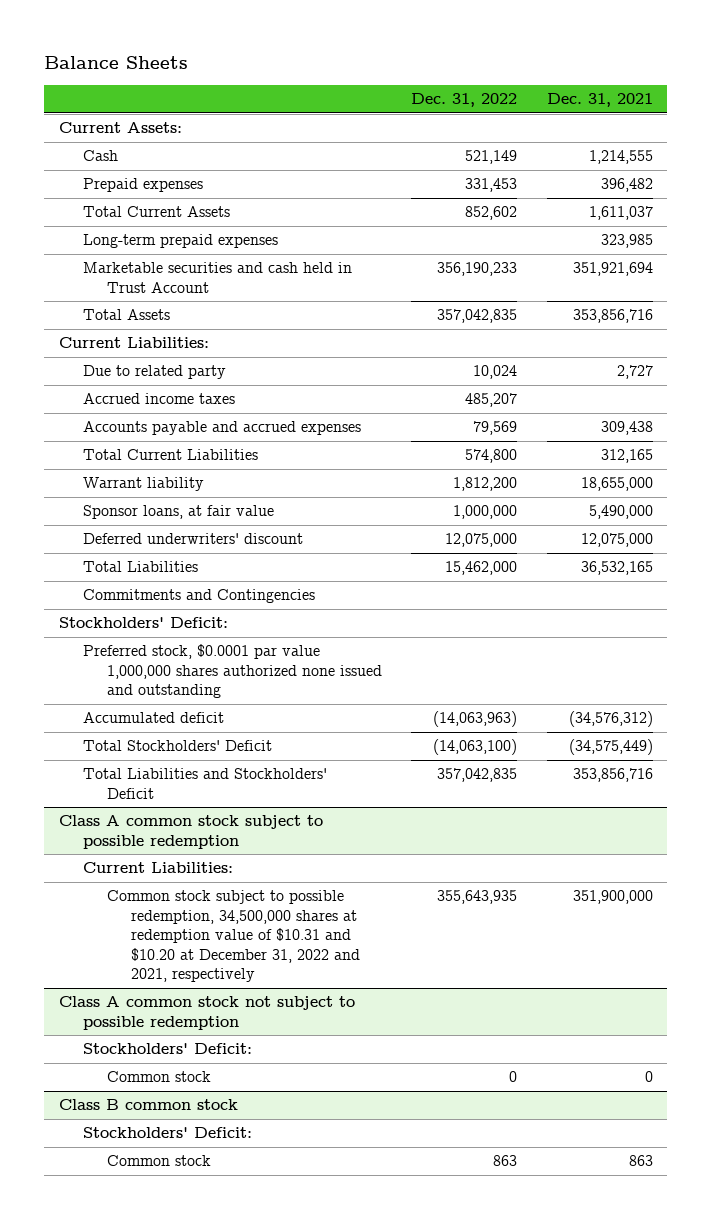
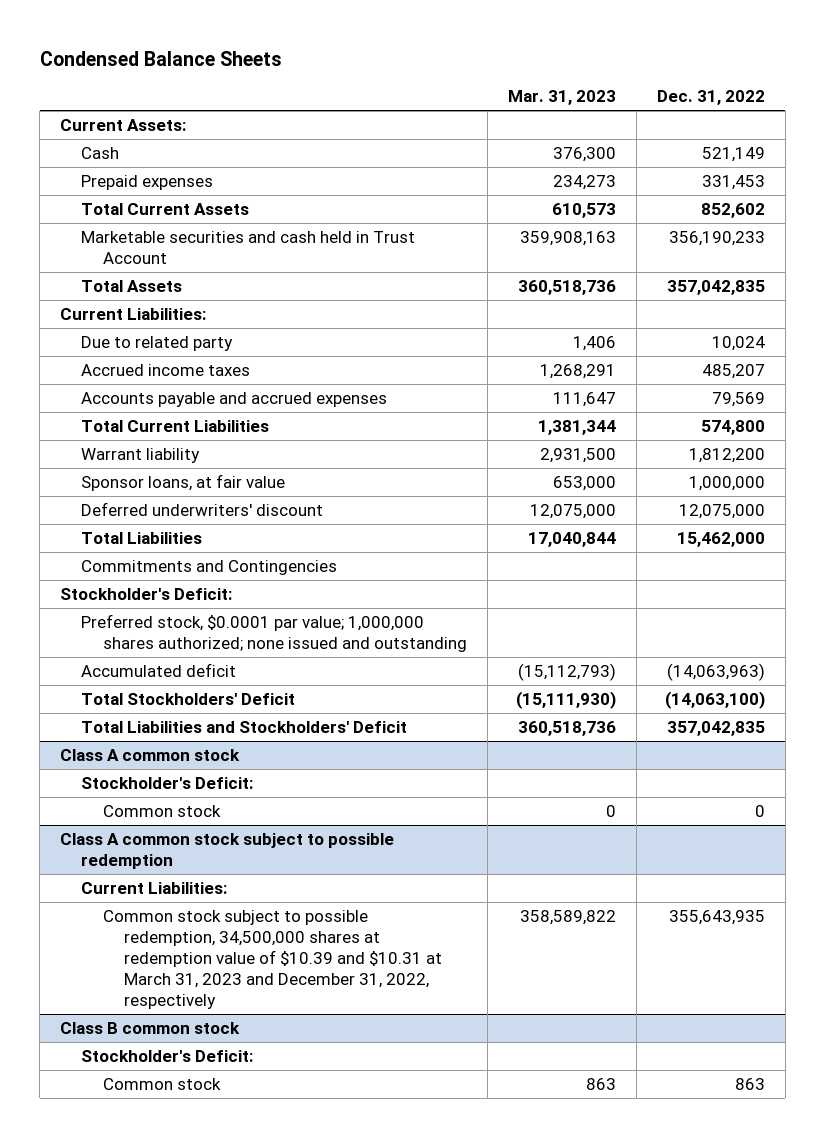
[43,55,188,69] Balance Sheets -> [39,50,282,66] Condensed Balance Sheets
[546,93,653,108] Dec. 31, 2021 -> none
none -> [507,90,616,106] Mar. 31, 2023
[82,234,278,249] Long-term prepaid expenses -> none
[58,617,228,629] Stockholders' Deficit: -> [59,587,232,600] Stockholder's Deficit:
[82,644,383,699] Preferred stock, $0.0001 par value 1,000,000 shares authorized none issued and outstanding -> [81,613,467,652] Preferred stock, $0.0001 par value; 1,000,000 shares authorized; none issued and outstanding
none -> [59,748,240,761] Class A common stock
none -> [81,776,254,789] Stockholder's Deficit:
none -> [102,804,221,817] Common stock
[58,996,355,1030] Class A common stock not subject to possible redemption -> none
[82,1043,252,1055] Stockholders' Deficit: -> none
[107,1071,212,1083] Common stock -> none
[107,890,361,983] Common stock subject to possible redemption, 34,500,000 shares at redemption value of $10.31 and $10.20 at December 31, 2022 and 2021, respectively -> [102,909,443,1009] Common stock subject to possible redemption, 34,500,000 shares at redemption value of $10.39 and $10.31 at March 31, 2023 and December 31, 2022, respectively
[82,1127,252,1139] Stockholders' Deficit: -> [81,1049,254,1062] Stockholder's Deficit:

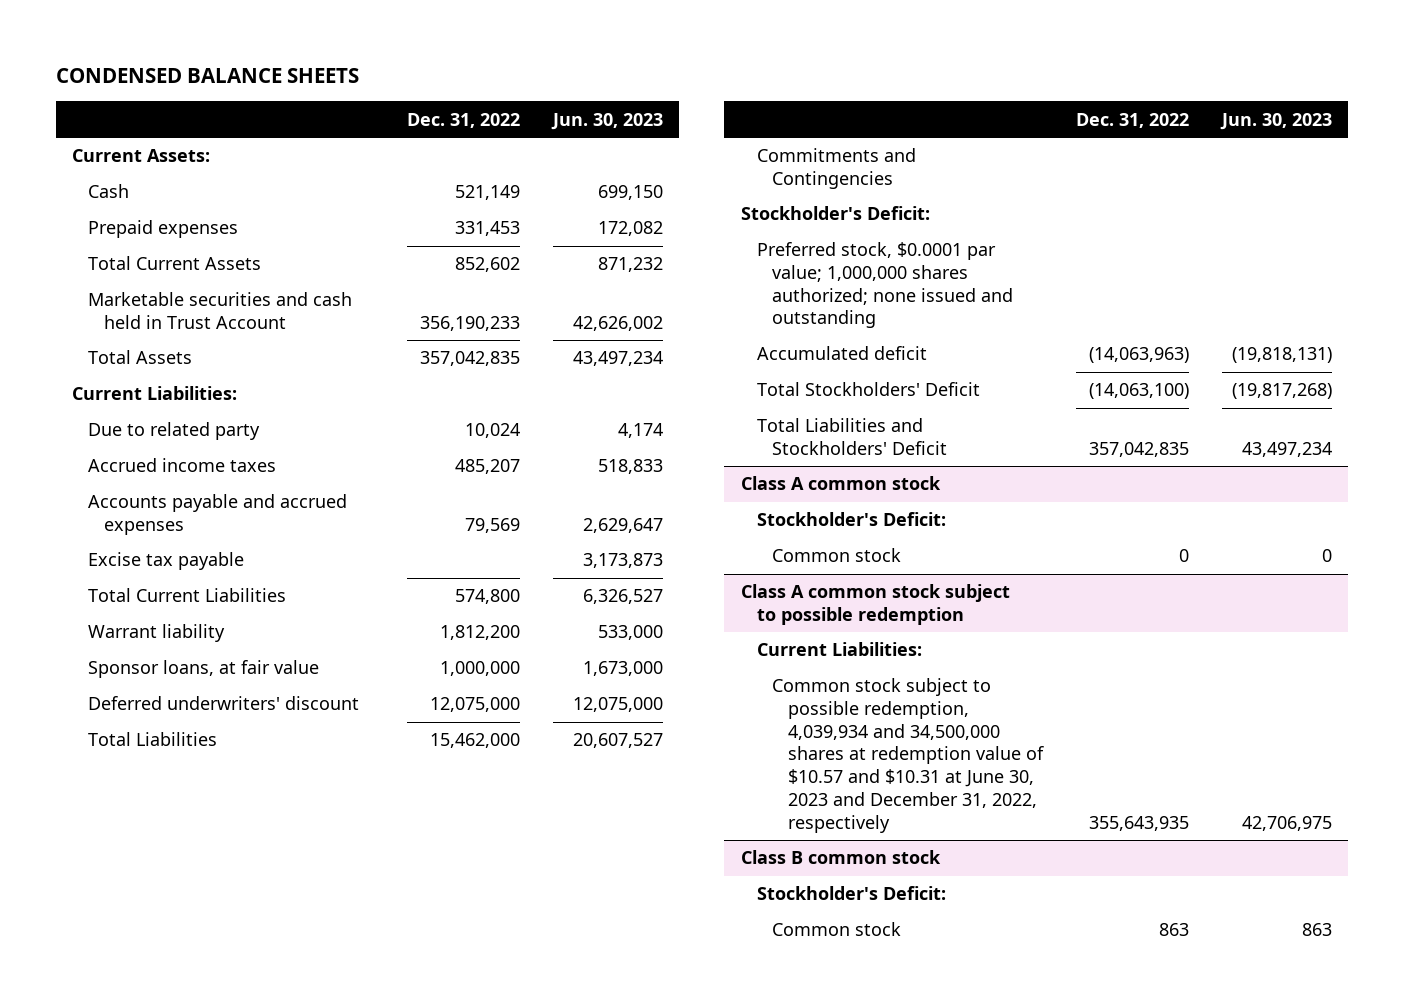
[39,50,282,66] Condensed Balance Sheets -> [55,68,359,84] CONDENSED BALANCE SHEETS
[507,90,616,106] Mar. 31, 2023 -> none
none -> [551,112,664,130] Jun. 30, 2023
none -> [87,552,244,571] Excise tax payable
[102,909,443,1009] Common stock subject to possible redemption, 34,500,000 shares at redemption value of $10.39 and $10.31 at March 31, 2023 and December 31, 2022, respectively -> [772,678,1045,833] Common stock subject to possible redemption, 4,039,934 and 34,500,000 shares at redemption value of $10.57 and $10.31 at June 30, 2023 and December 31, 2022, respectively

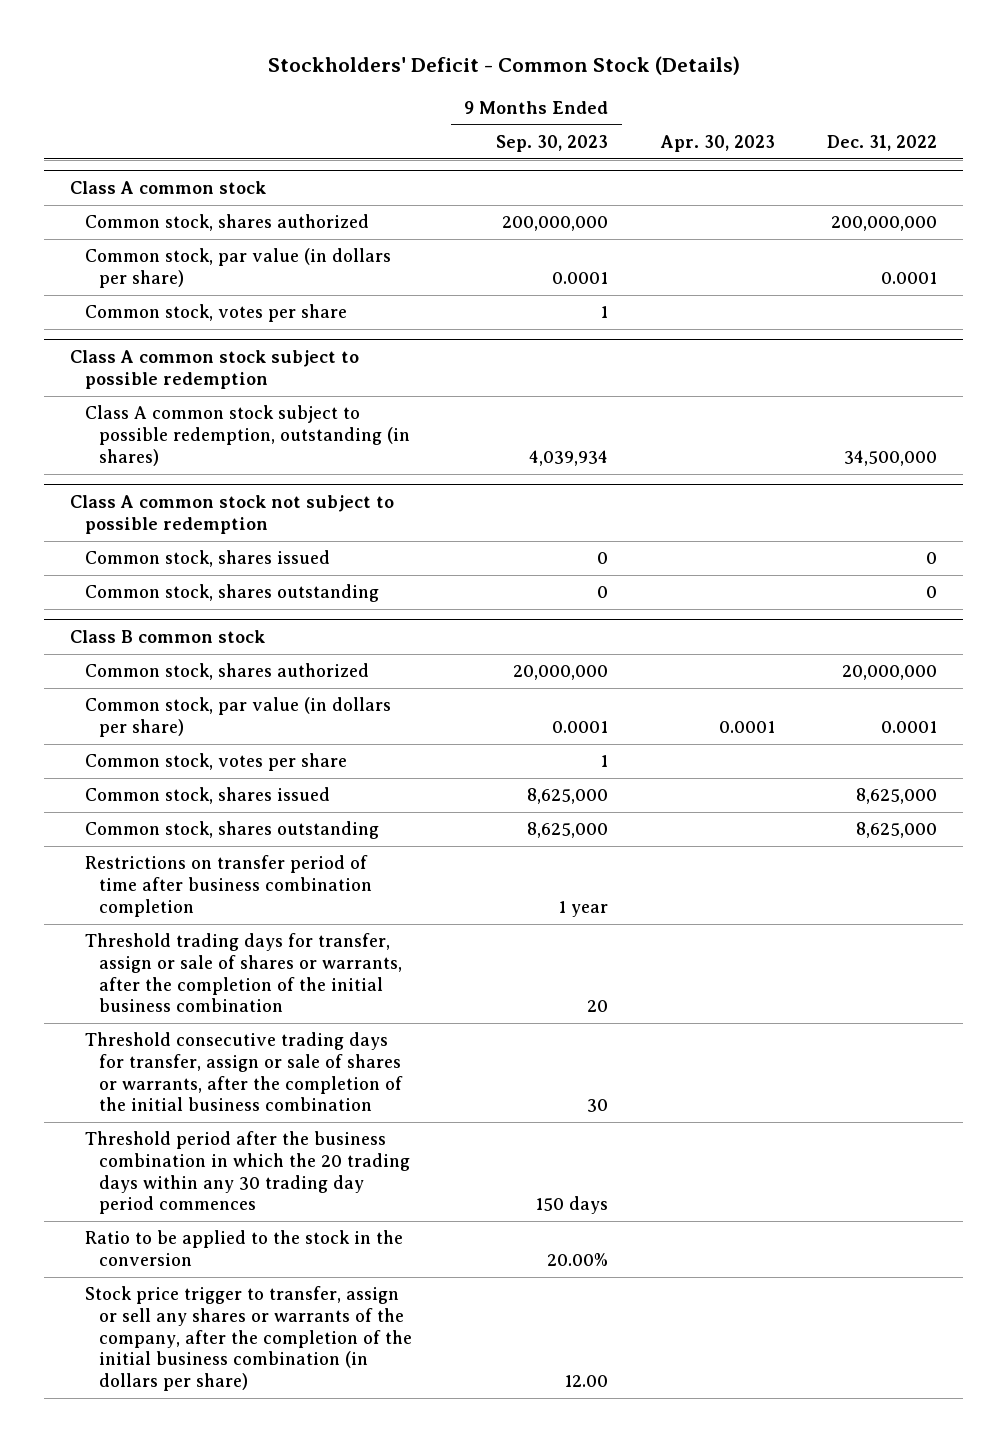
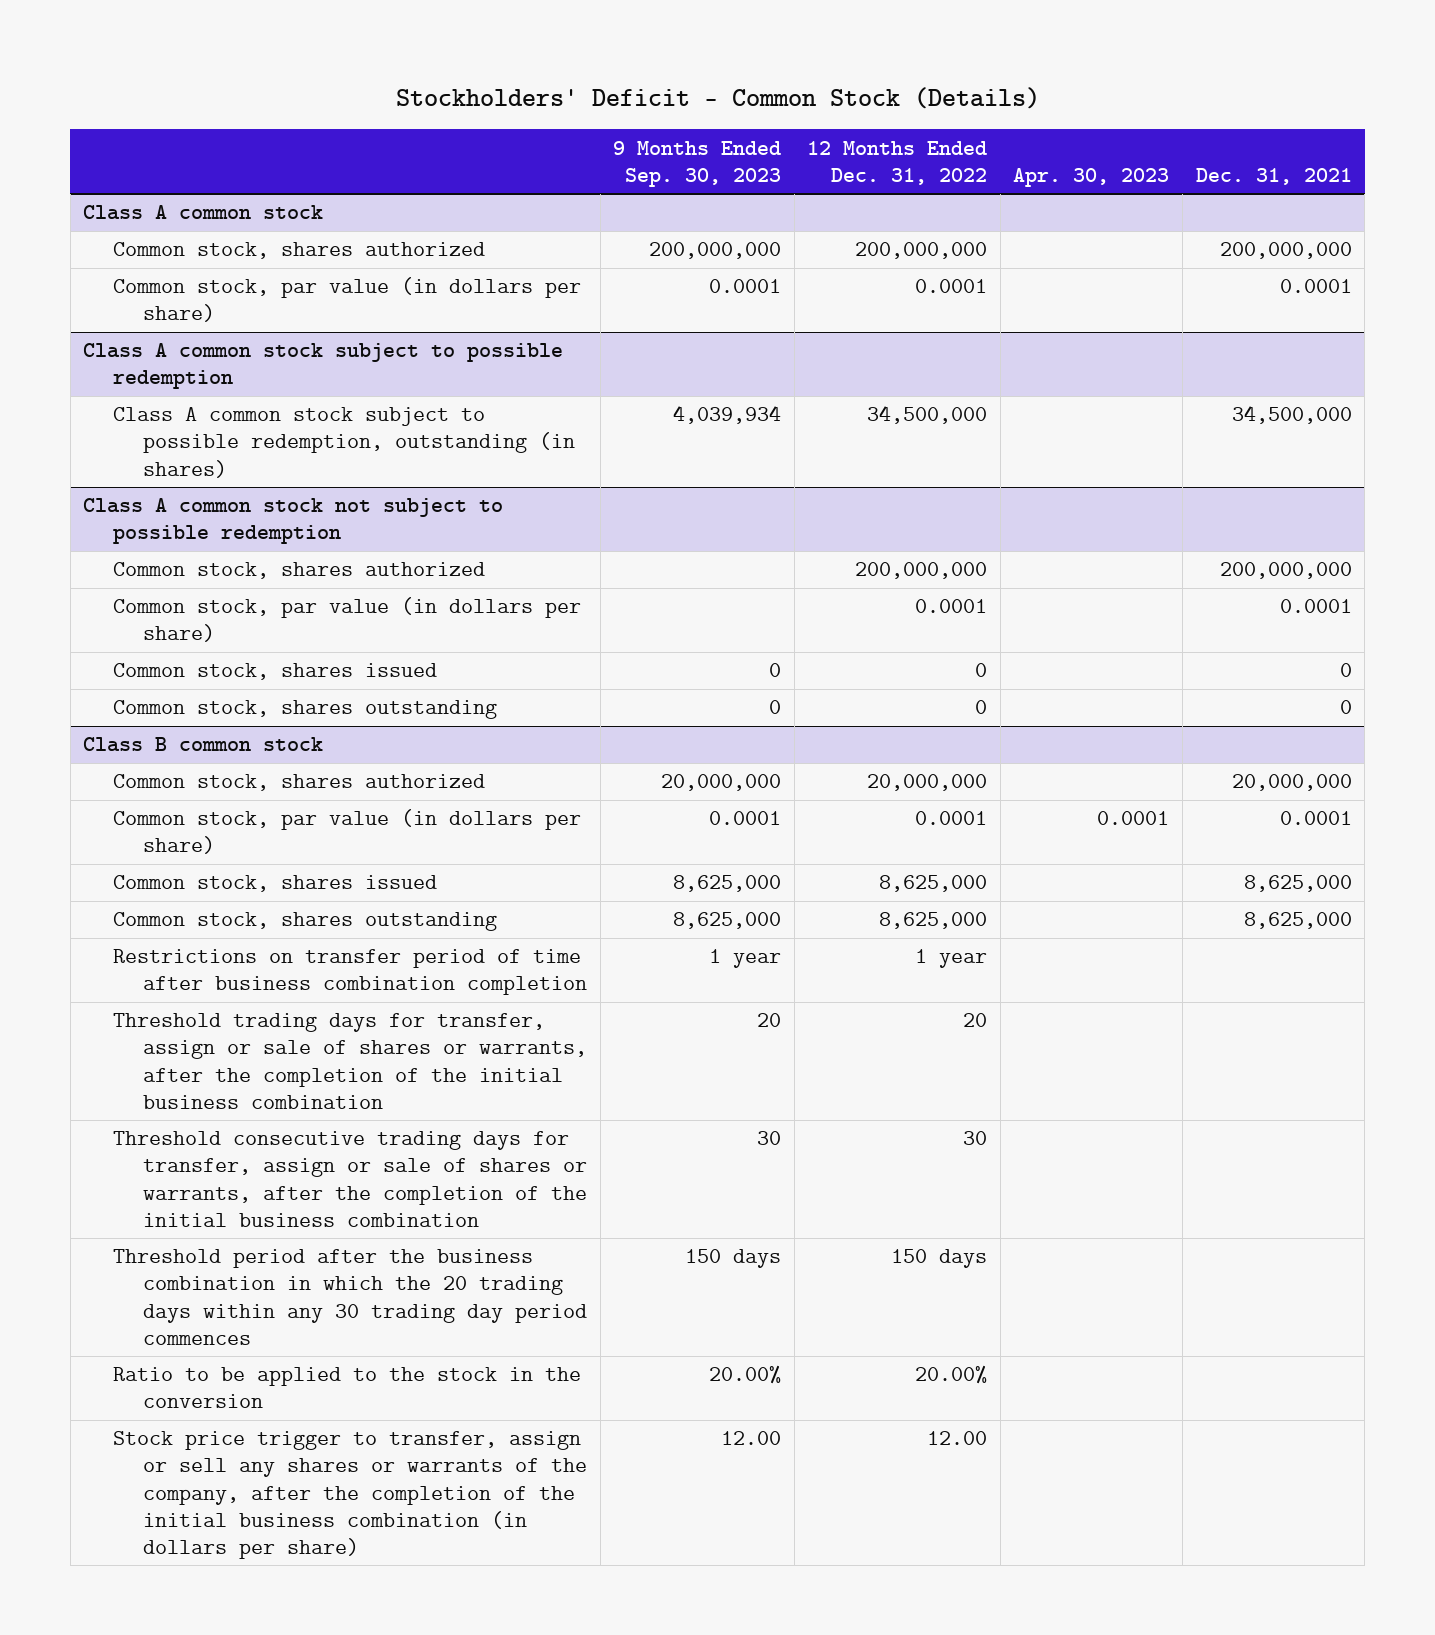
[827,134,938,151] Dec. 31, 2022 -> none
none -> [807,140,988,185] 12 Months Ended Dec. 31, 2022
none -> [1195,167,1352,185] Dec. 31, 2021
[84,304,347,323] Common stock, votes per share -> none
none -> [113,562,486,580] Common stock, shares authorized
none -> [113,597,582,643] Common stock, par value (in dollars per share)
[84,753,347,772] Common stock, votes per share -> none

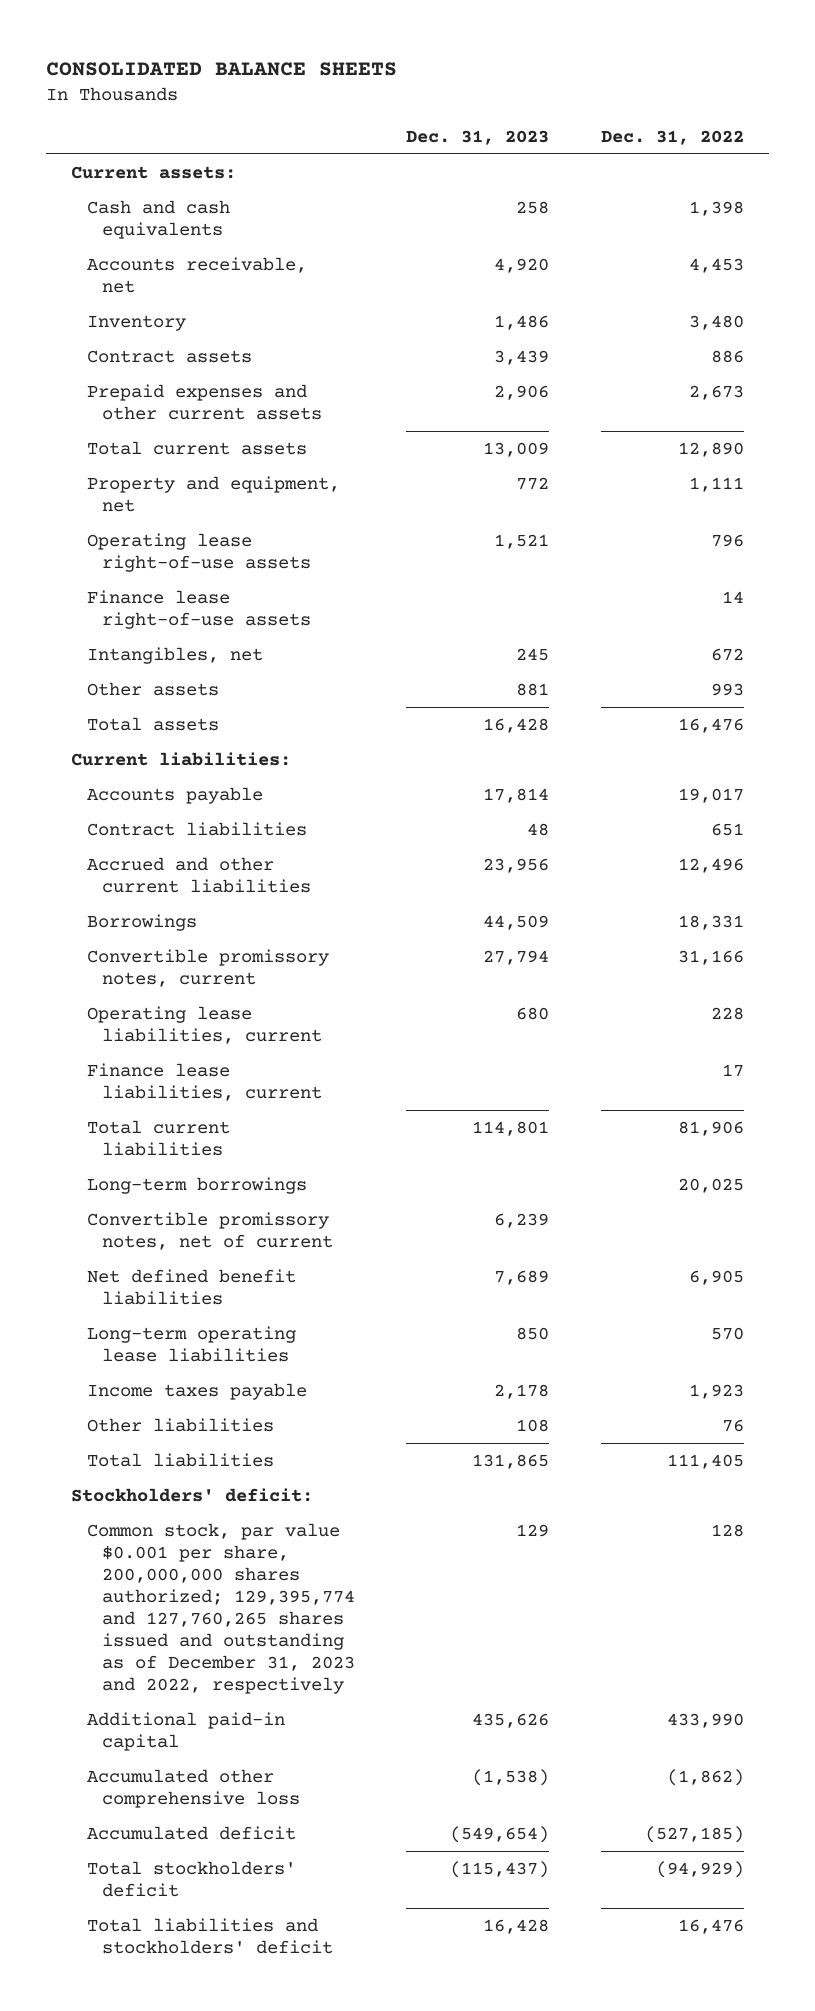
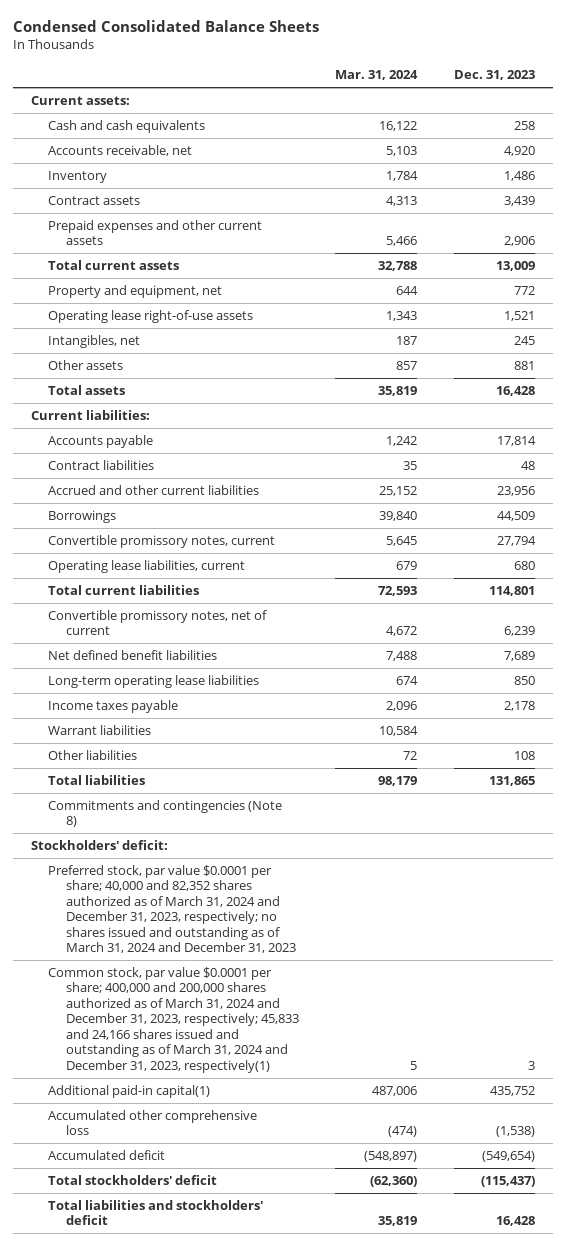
[45,61,397,76] CONSOLIDATED BALANCE SHEETS -> [12,20,319,33] Condensed Consolidated Balance Sheets
[600,129,744,145] Dec. 31, 2022 -> none
none -> [335,69,419,80] Mar. 31, 2024
[86,589,311,629] Finance lease right-of-use assets -> none
[86,1062,322,1101] Finance lease liabilities, current -> none
[86,1176,307,1194] Long-term borrowings -> none
none -> [48,724,152,735] Warrant liabilities
none -> [48,799,283,828] Commitments and contingencies (Note 8)
none -> [48,864,297,954] Preferred stock, par value $0.0001 per share; 40,000 and 82,352 shares authorized as of March 31, 2024 and December 31, 2023, respectively; no shares issued and outstanding as of March 31, 2024 and December 31, 2023
[86,1522,355,1695] Common stock, par value $0.001 per share, 200,000,000 shares authorized; 129,395,774 and 127,760,265 shares issued and outstanding as of December 31, 2023 and 2022, respectively -> [48,966,300,1073] Common stock, par value $0.0001 per share; 400,000 and 200,000 shares authorized as of March 31, 2024 and December 31, 2023, respectively; 45,833 and 24,166 shares issued and outstanding as of March 31, 2024 and December 31, 2023, respectively(1)
[516,1523,550,1537] 129 -> [527,1060,535,1070] 3
[86,1711,285,1751] Additional paid-in capital -> [48,1084,211,1098] Additional paid-in capital(1)
[472,1712,550,1728] 435,626 -> [489,1085,535,1096] 435,752

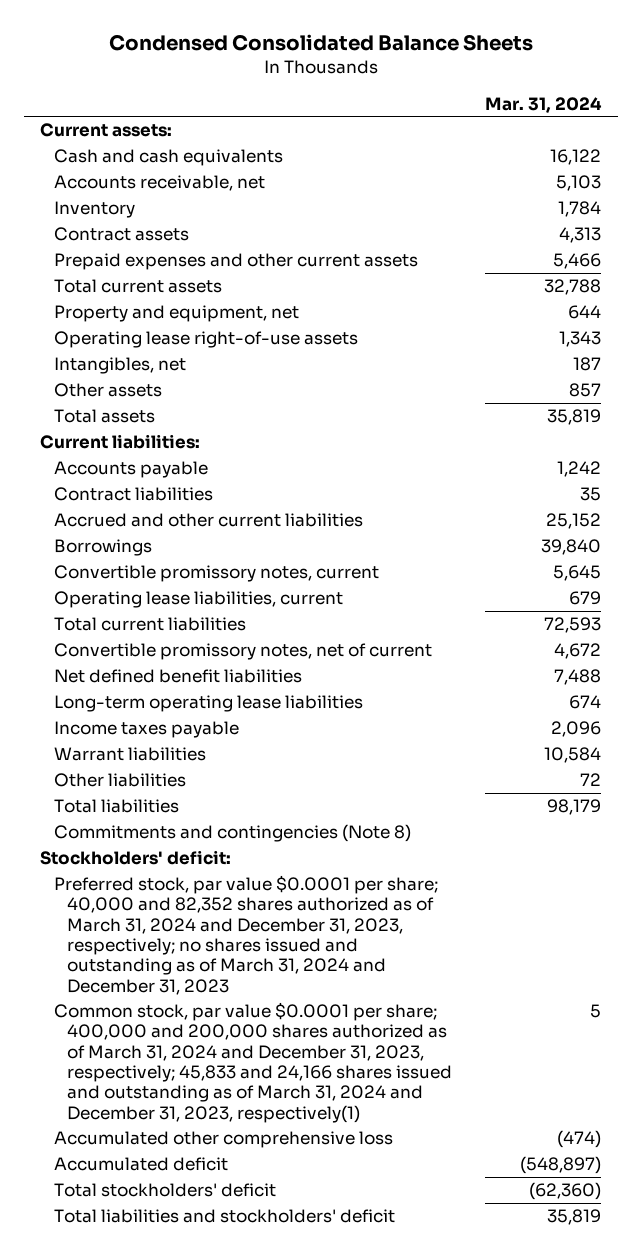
[453,69,535,80] Dec. 31, 2023 -> none
[48,1084,211,1098] Additional paid-in capital(1) -> none

